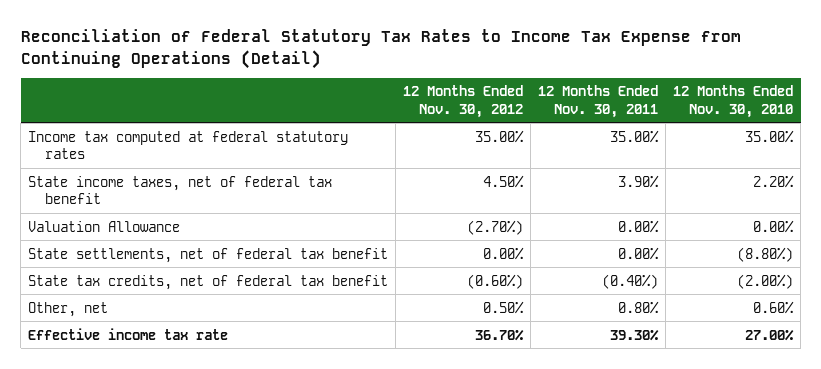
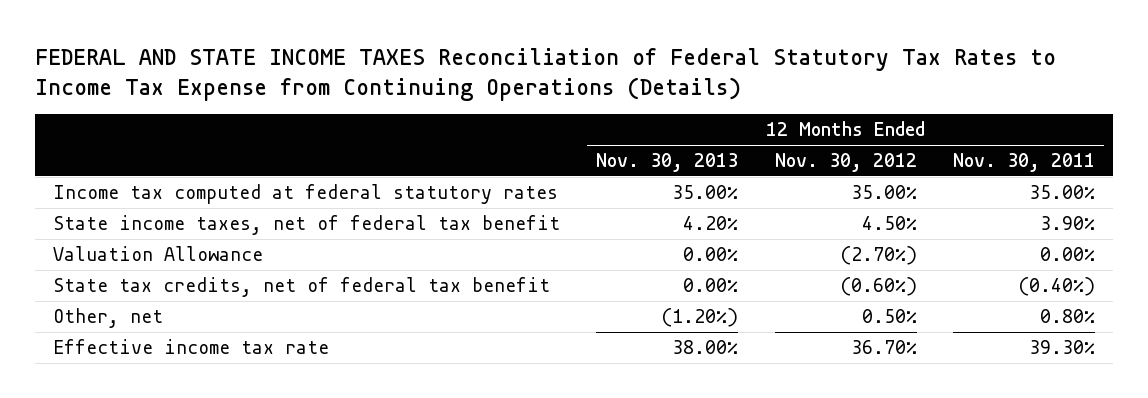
[20,29,741,69] Reconciliation of Federal Statutory Tax Rates to Income Tax Expense from Continuing Operations (Detail) -> [34,47,1056,101] FEDERAL AND STATE INCOME TAXES Reconciliation of Federal Statutory Tax Rates to Income Tax Expense from Continuing Operations (Details)
[673,85,794,118] 12 Months Ended Nov. 30, 2010 -> none
none -> [596,153,739,173] Nov. 30, 2013
[28,247,389,263] State settlements, net of federal tax benefit -> none

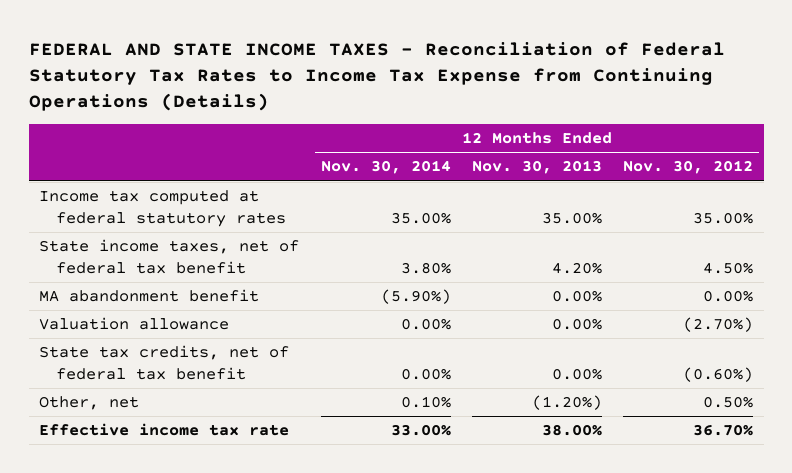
[34,47,1056,101] FEDERAL AND STATE INCOME TAXES Reconciliation of Federal Statutory Tax Rates to Income Tax Expense from Continuing Operations (Details) -> [28,41,725,112] FEDERAL AND STATE INCOME TAXES - Reconciliation of Federal Statutory Tax Rates to Income Tax Expense from Continuing Operations (Details)
[953,153,1096,173] Nov. 30, 2011 -> none
none -> [320,160,451,175] Nov. 30, 2014
none -> [39,289,260,303] MA abandonment benefit
[52,246,263,262] Valuation Allowance -> [39,317,230,331] Valuation allowance

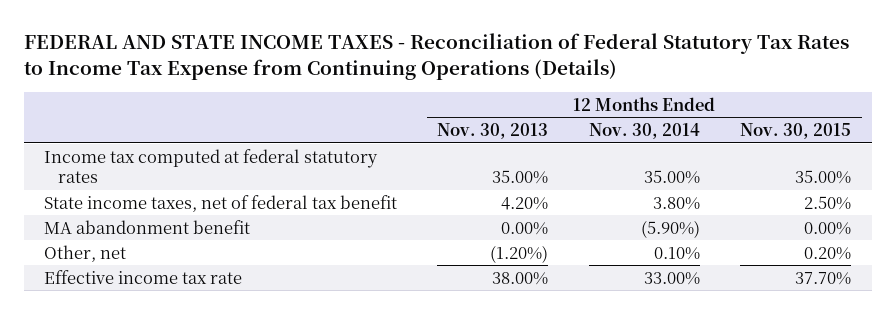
[623,160,754,175] Nov. 30, 2012 -> none
none -> [740,123,852,140] Nov. 30, 2015
[39,317,230,331] Valuation allowance -> none
[39,345,290,380] State tax credits, net of federal tax benefit -> none

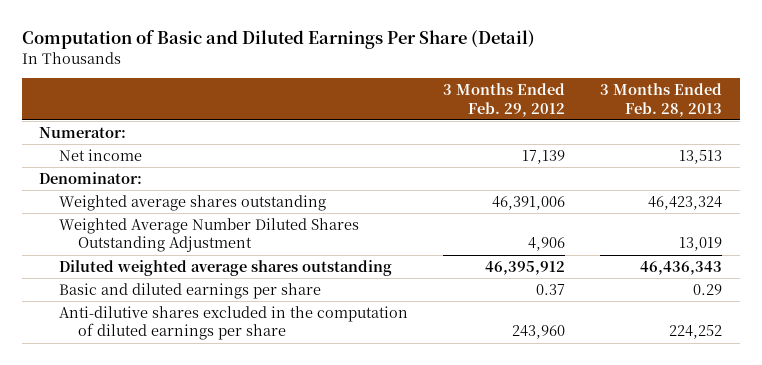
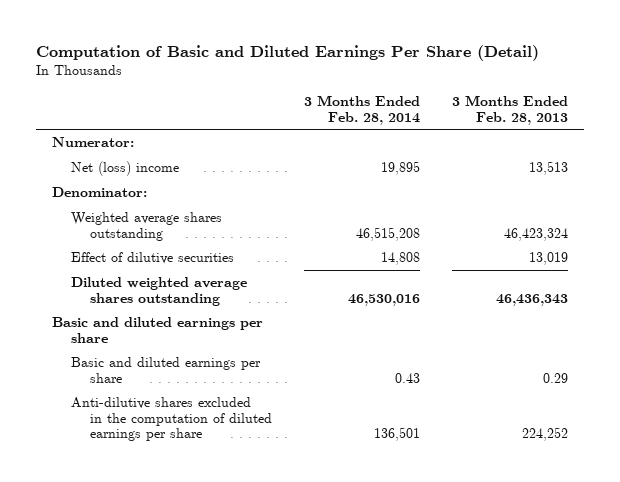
[443,83,566,117] 3 Months Ended Feb. 29, 2012 -> none
none -> [304,94,421,125] 3 Months Ended Feb. 28, 2014
[58,148,142,161] Net income -> [71,160,180,176] Net (loss) income
[58,217,359,253] Weighted Average Number Diluted Shares Outstanding Adjustment -> [71,251,235,264] Effect of dilutive securities
none -> [51,316,263,343] Basic and diluted earnings per share

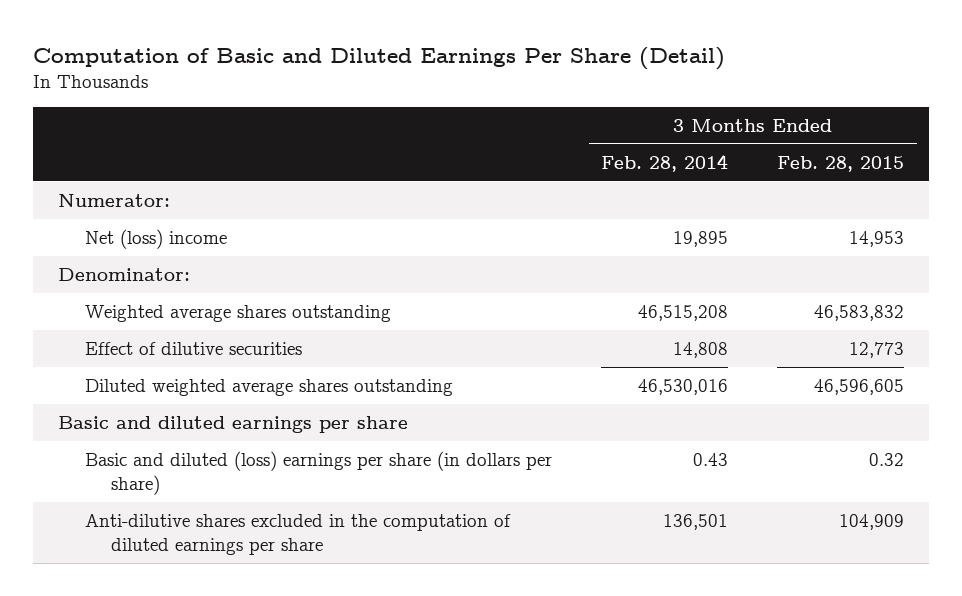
[451,94,568,125] 3 Months Ended Feb. 28, 2013 -> none
none -> [777,155,905,172] Feb. 28, 2015
[71,356,262,383] Basic and diluted earnings per share -> [84,451,552,495] Basic and diluted (loss) earnings per share (in dollars per share)

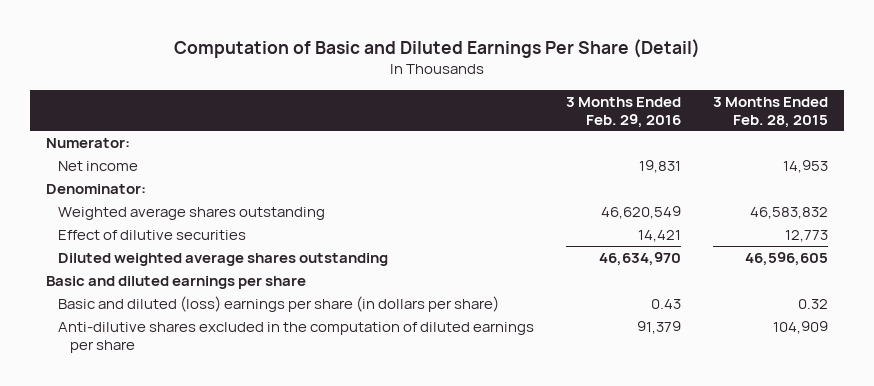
[600,153,728,172] Feb. 28, 2014 -> none
none -> [565,96,681,128] 3 Months Ended Feb. 29, 2016
[84,229,227,250] Net (loss) income -> [57,160,138,171] Net income

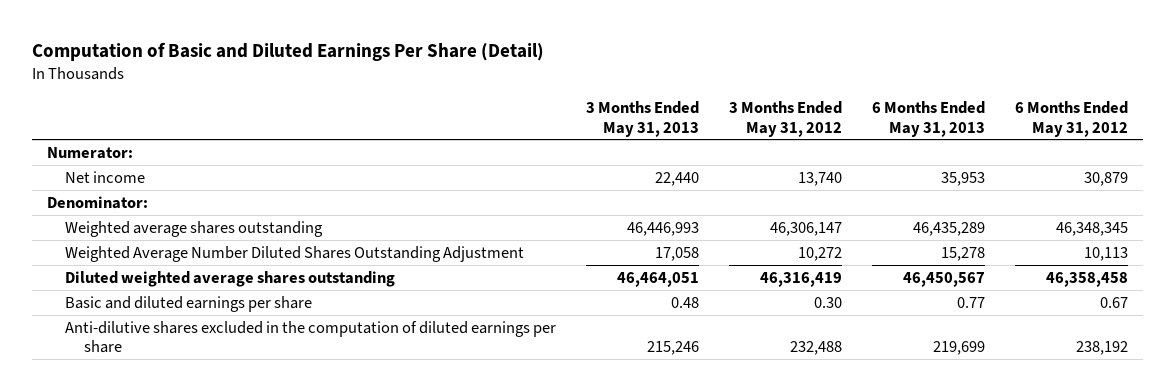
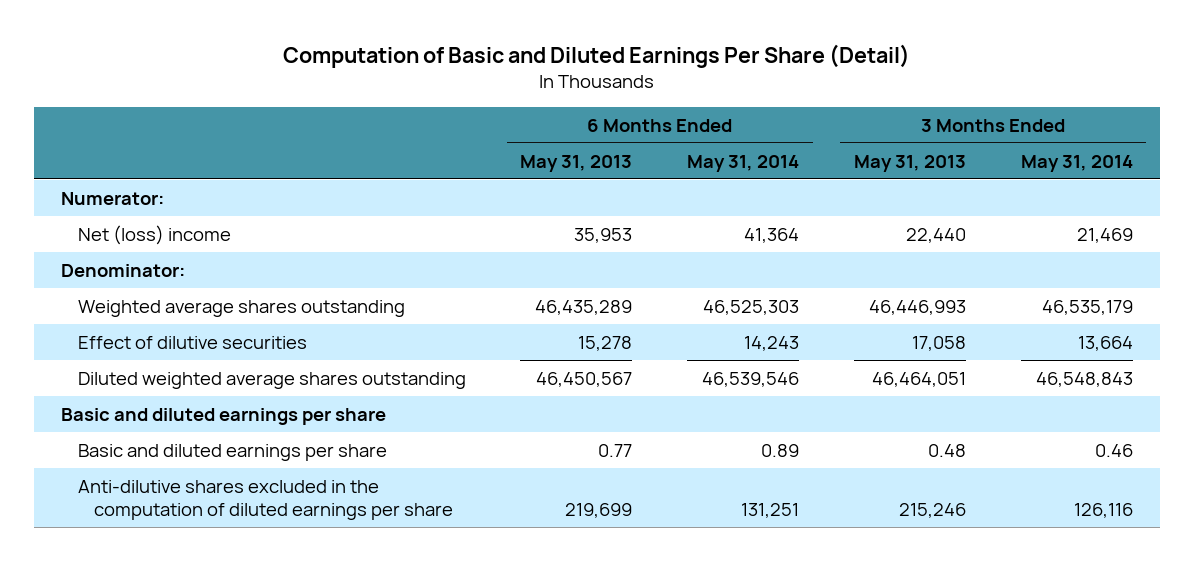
[728,101,842,137] 3 Months Ended May 31, 2012 -> none
[1014,101,1128,137] 6 Months Ended May 31, 2012 -> none
none -> [687,154,800,172] May 31, 2014
none -> [1020,154,1133,172] May 31, 2014
[65,170,146,183] Net income -> [77,224,231,245] Net (loss) income
[65,245,525,262] Weighted Average Number Diluted Shares Outstanding Adjustment -> [77,335,307,349] Effect of dilutive securities
none -> [61,407,387,425] Basic and diluted earnings per share

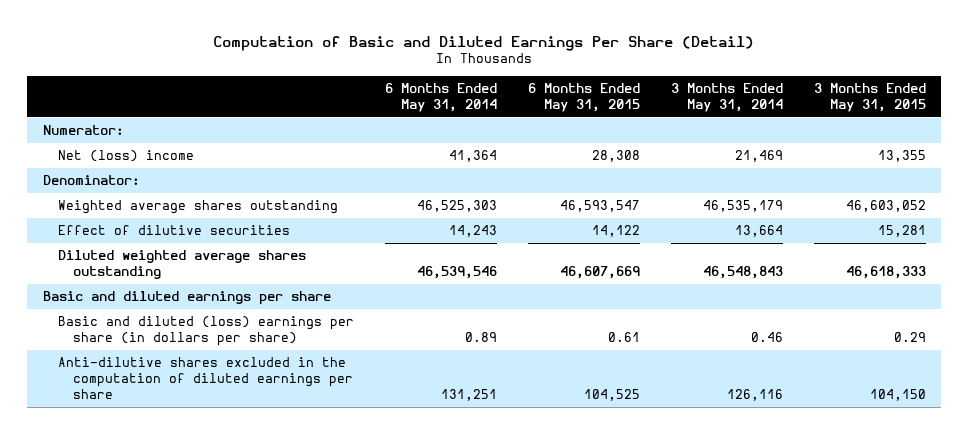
[520,154,633,172] May 31, 2013 -> none
[854,154,967,172] May 31, 2013 -> none
none -> [527,82,640,112] 6 Months Ended May 31, 2015
none -> [813,82,926,112] 3 Months Ended May 31, 2015
[77,443,387,461] Basic and diluted earnings per share -> [57,316,354,347] Basic and diluted (loss) earnings per share (in dollars per share)

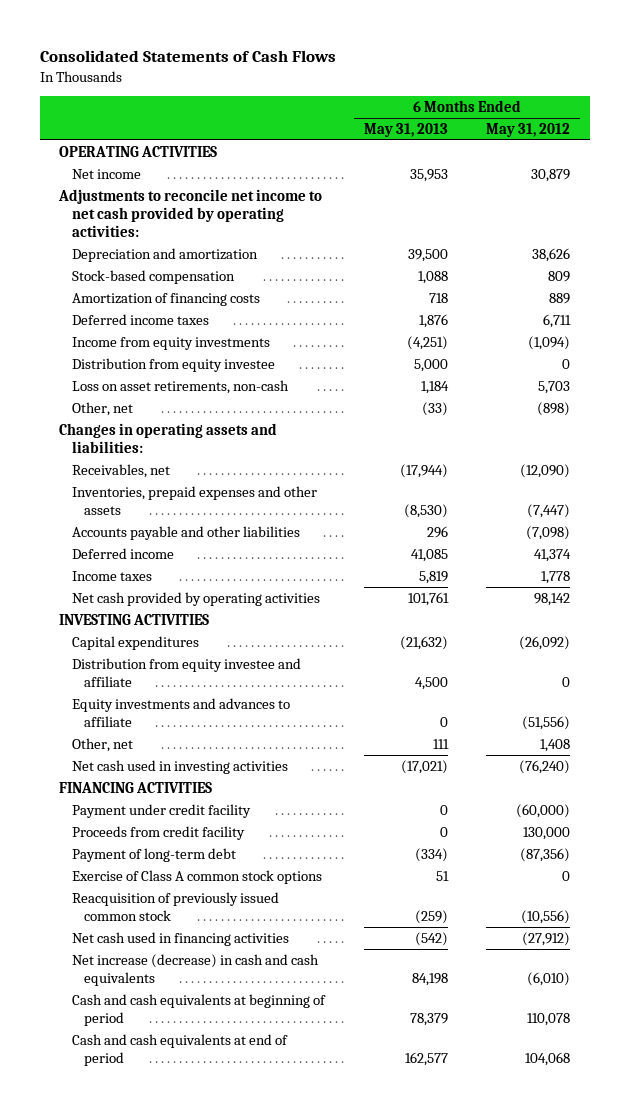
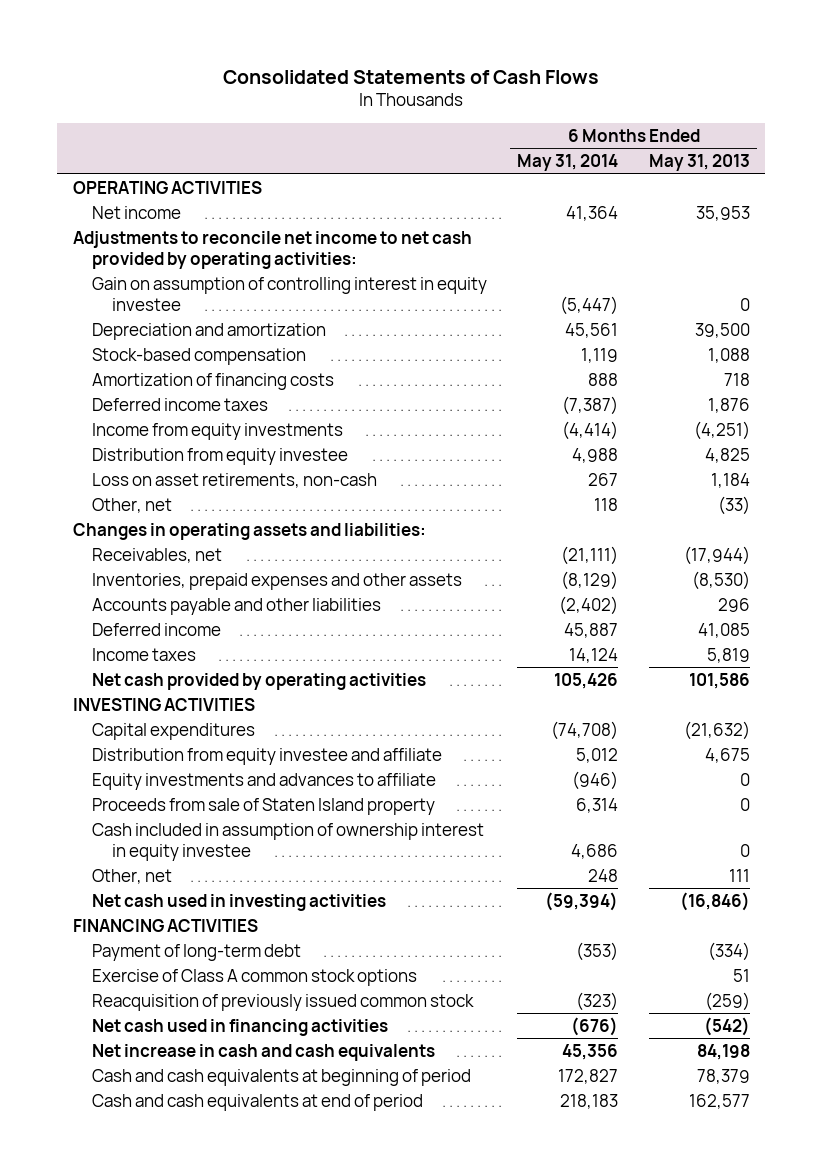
[486,122,571,137] May 31, 2012 -> none
none -> [517,154,619,172] May 31, 2014
none -> [92,276,488,311] Gain on assumption of controlling interest in equity investee
[413,358,448,372] 5,000 -> [704,447,750,463] 4,825
[407,591,449,606] 101,761 -> [688,672,750,689] 101,586
[414,676,448,690] 4,500 -> [704,747,750,763] 4,675
none -> [92,797,436,815] Proceeds from sale of Staten Island property
none -> [92,822,485,861] Cash included in assumption of ownership interest in equity investee
[400,759,448,774] (17,021) -> [679,891,750,911] (16,846)
[71,803,251,818] Payment under credit facility -> none
[71,825,245,840] Proceeds from credit facility -> none
[71,953,319,986] Net increase (decrease) in cash and cash equivalents -> [92,1043,436,1061] Net increase in cash and cash equivalents

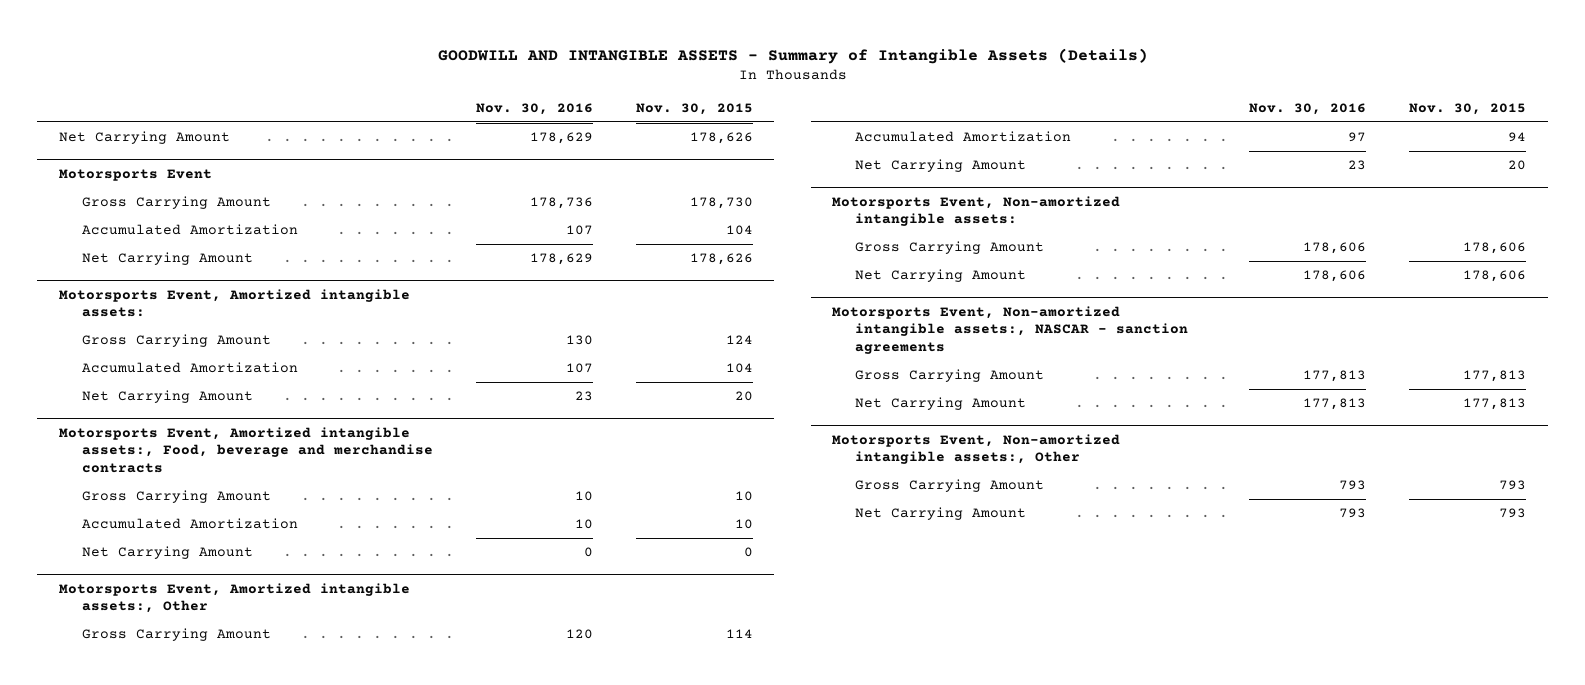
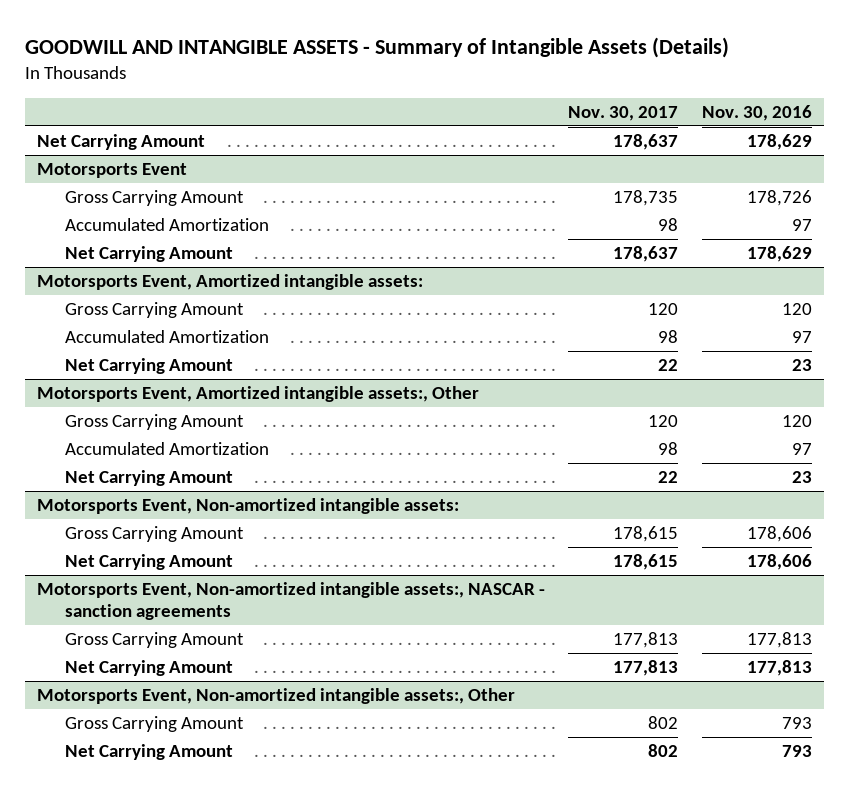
[635,103,753,116] Nov. 30, 2015 -> none
none -> [568,105,679,121] Nov. 30, 2017
[529,197,593,210] 178,736 -> [747,190,813,207] 178,726
[565,225,593,236] 107 -> [792,219,813,232] 97
[565,335,593,346] 130 -> [782,303,813,316] 120
[565,363,593,374] 107 -> [792,331,813,344] 97
[58,426,433,473] Motorsports Event, Amortized intangible assets:, Food, beverage and merchandise contracts -> none
[81,490,271,504] Gross Carrying Amount -> none
[81,518,298,530] Accumulated Amortization -> none
[81,546,253,560] Net Carrying Amount -> none

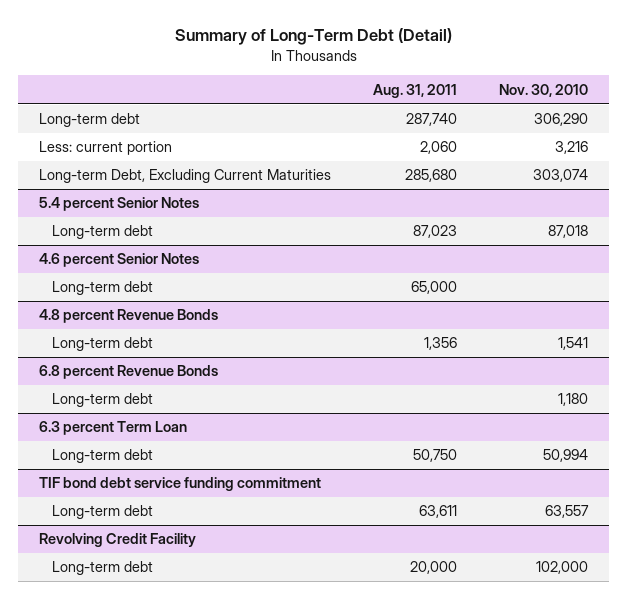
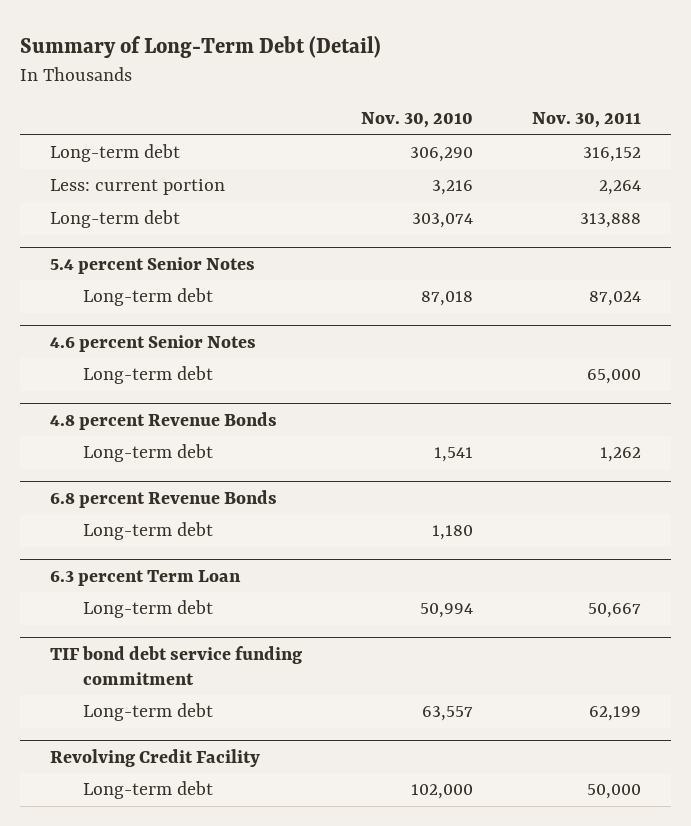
[373,83,458,98] Aug. 31, 2011 -> none
none -> [532,112,642,129] Nov. 30, 2011
[39,169,332,184] Long-term Debt, Excluding Current Maturities -> [49,210,180,229] Long-term debt

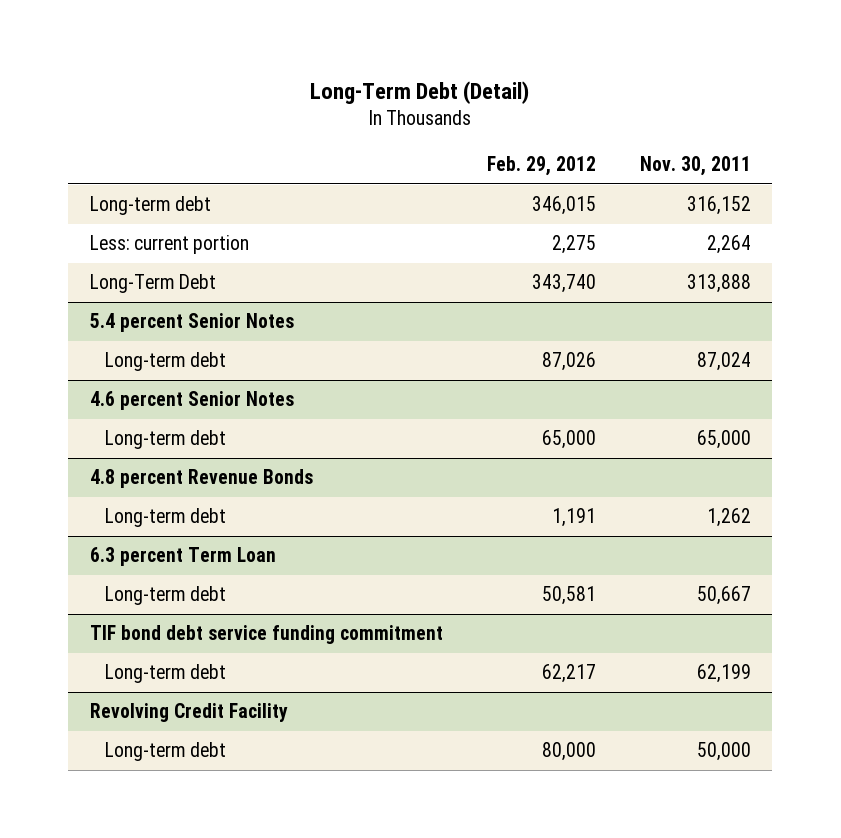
[20,35,382,58] Summary of Long-Term Debt (Detail) -> [310,80,530,104] Long-Term Debt (Detail)
[361,112,474,129] Nov. 30, 2010 -> none
none -> [486,156,596,177] Feb. 29, 2012
[49,210,180,229] Long-term debt -> [90,274,217,294] Long-Term Debt
[49,489,277,508] 6.8 percent Revenue Bonds -> none
[83,522,214,541] Long-term debt -> none

